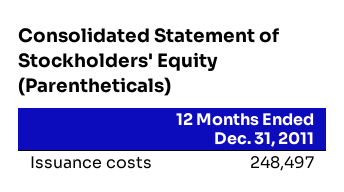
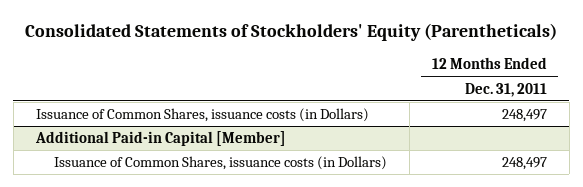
[17,27,279,96] Consolidated Statement of Stockholders' Equity (Parentheticals) -> [25,22,558,41] Consolidated Statements of Stockholders' Equity (Parentheticals)
[29,156,152,170] Issuance costs -> [35,108,369,123] Issuance of Common Shares, issuance costs (in Dollars)
none -> [34,131,286,147] Additional Paid-in Capital [Member]
none -> [54,156,388,171] Issuance of Common Shares, issuance costs (in Dollars)

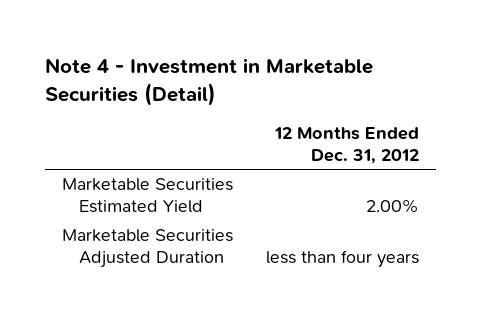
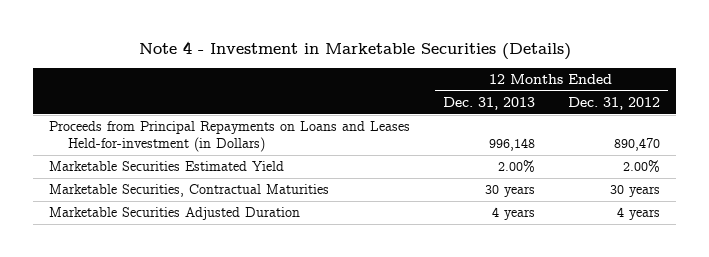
[45,57,374,106] Note 4 - Investment in Marketable Securities (Detail) -> [138,41,571,61] Note 4 - Investment in Marketable Securities (Details)
none -> [443,97,536,111] Dec. 31, 2013
none -> [49,121,411,153] Proceeds from Principal Repayments on Loans and Leases Held-for-investment (in Dollars)
none -> [49,184,330,198] Marketable Securities, Contractual Maturities
[265,250,419,269] less than four years -> [616,207,660,221] 4 years

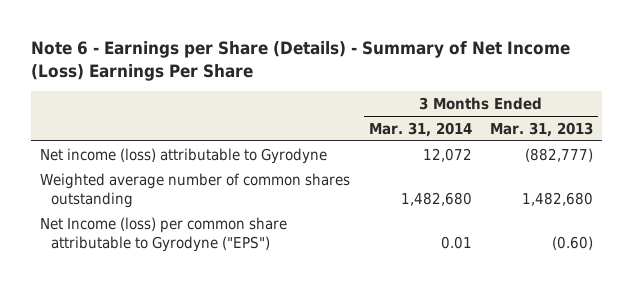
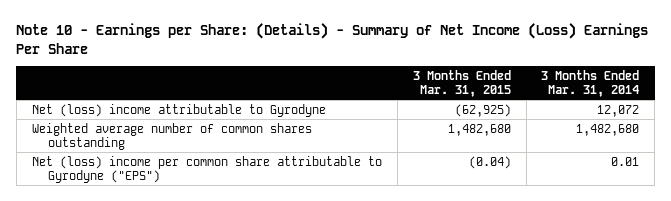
[31,40,571,81] Note 6 - Earnings per Share (Details) - Summary of Net Income (Loss) Earnings Per Share -> [16,22,649,54] Note 10 - Earnings per Share: (Details) - Summary of Net Income (Loss) Earnings Per Share
[490,121,594,137] Mar. 31, 2013 -> none
none -> [412,69,511,97] 3 Months Ended Mar. 31, 2015
[40,147,328,164] Net income (loss) attributable to Gyrodyne -> [31,103,326,117] Net (loss) income attributable to Gyrodyne
[40,216,288,252] Net Income (loss) per common share attributable to Gyrodyne ("EPS") -> [31,155,382,184] Net (loss) income per common share attributable to Gyrodyne ("EPS")

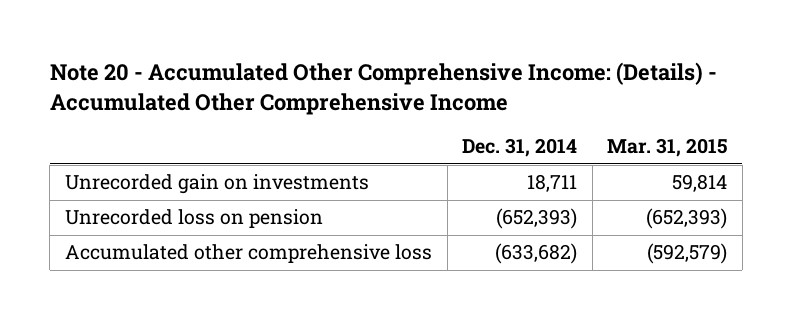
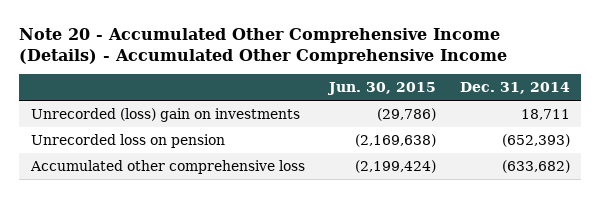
[49,61,717,115] Note 20 - Accumulated Other Comprehensive Income: (Details) - Accumulated Other Comprehensive Income -> [18,27,507,64] Note 20 - Accumulated Other Comprehensive Income (Details) - Accumulated Other Comprehensive Income
[607,138,728,158] Mar. 31, 2015 -> none
none -> [326,82,436,96] Jun. 30, 2015
[64,174,369,195] Unrecorded gain on investments -> [30,107,300,122] Unrecorded (loss) gain on investments

